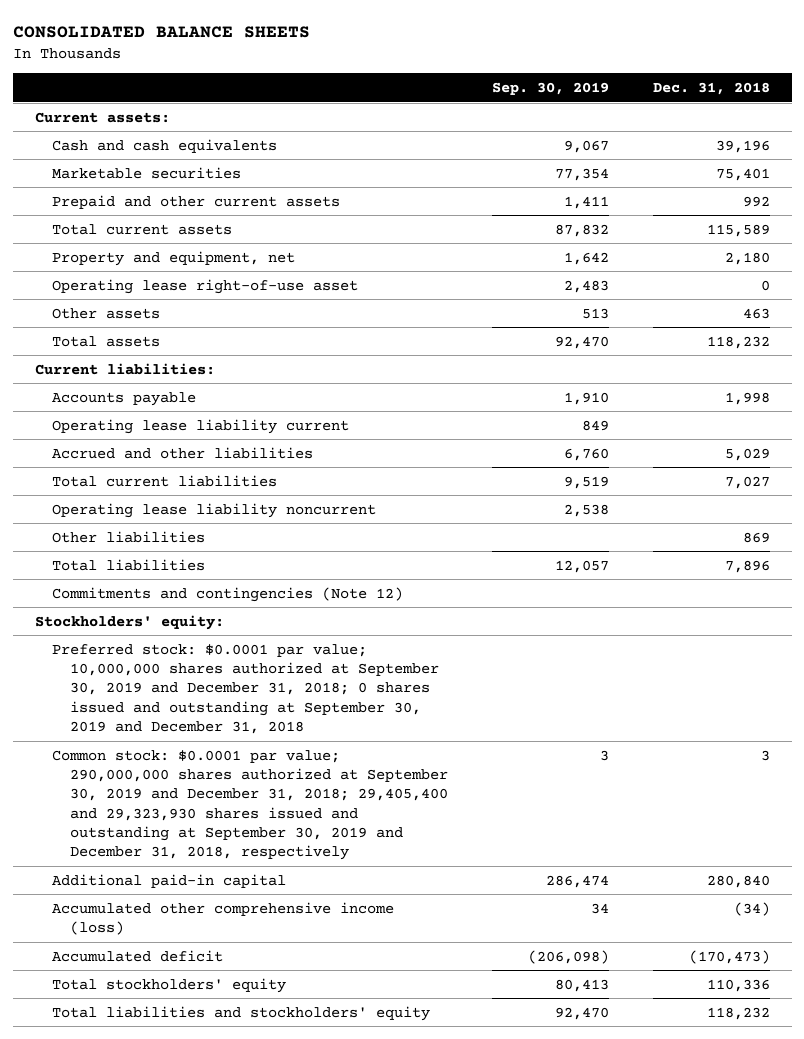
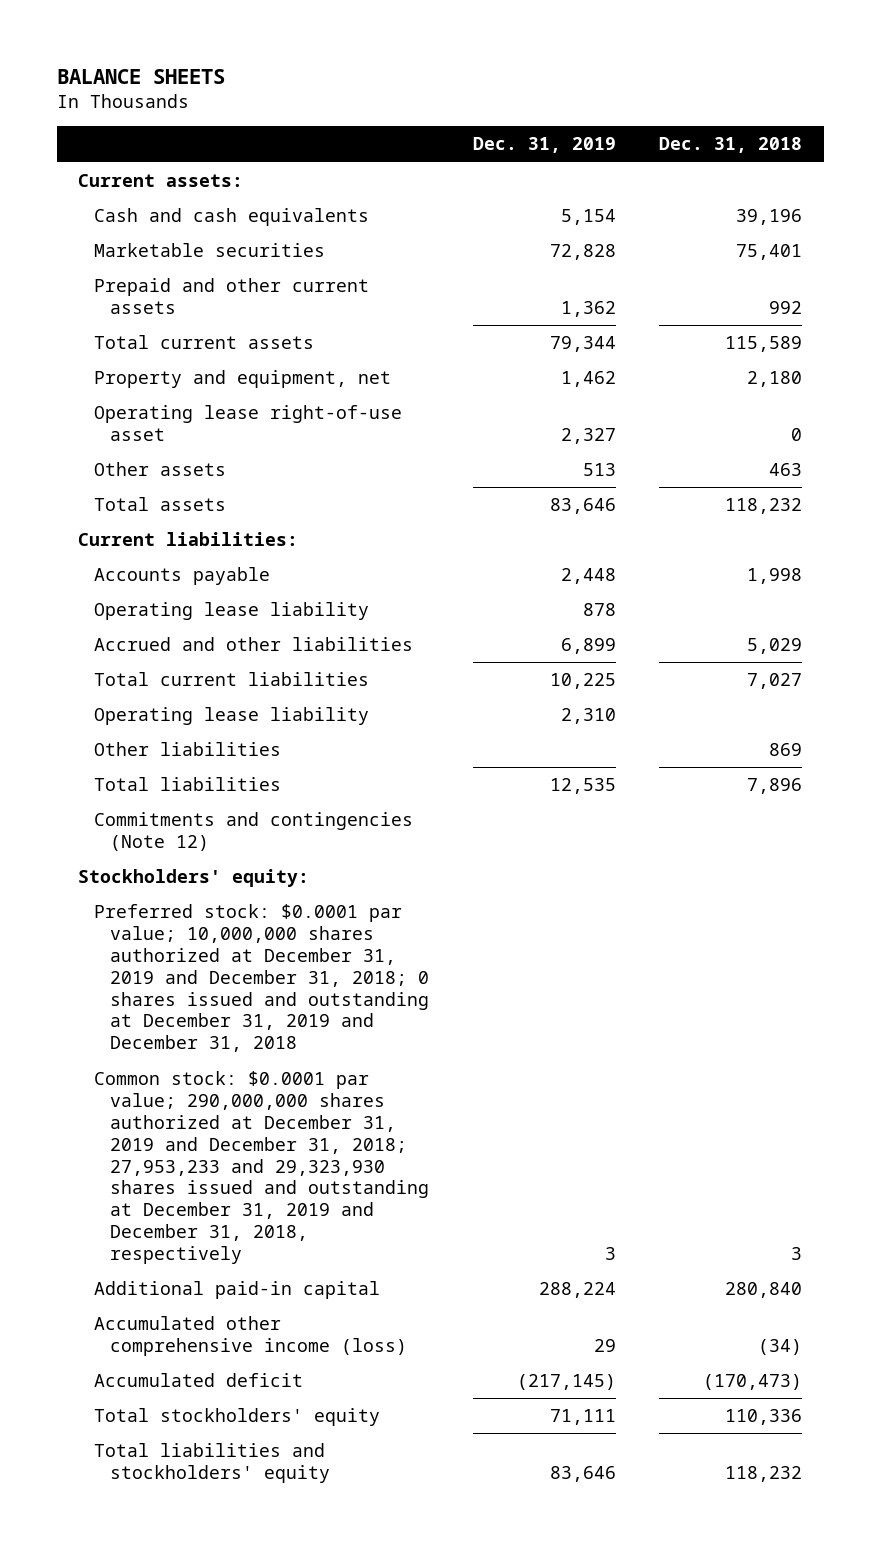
[12,25,310,38] CONSOLIDATED BALANCE SHEETS -> [56,69,225,85] BALANCE SHEETS
[491,81,609,95] Sep. 30, 2019 -> none
none -> [472,137,616,154] Dec. 31, 2019
[52,418,350,434] Operating lease liability current -> [94,602,370,621] Operating lease liability
[52,502,377,518] Operating lease liability noncurrent -> [94,707,370,726] Operating lease liability
[52,643,439,734] Preferred stock: $0.0001 par value; 10,000,000 shares authorized at September 30, 2019 and December 31, 2018; 0 shares issued and outstanding at September 30, 2019 and December 31, 2018 -> [94,904,430,1053] Preferred stock: $0.0001 par value; 10,000,000 shares authorized at December 31, 2019 and December 31, 2018; 0 shares issued and outstanding at December 31, 2019 and December 31, 2018
[52,749,448,861] Common stock: $0.0001 par value; 290,000,000 shares authorized at September 30, 2019 and December 31, 2018; 29,405,400 and 29,323,930 shares issued and outstanding at September 30, 2019 and December 31, 2018, respectively -> [94,1071,430,1265] Common stock: $0.0001 par value; 290,000,000 shares authorized at December 31, 2019 and December 31, 2018; 27,953,233 and 29,323,930 shares issued and outstanding at December 31, 2019 and December 31, 2018, respectively

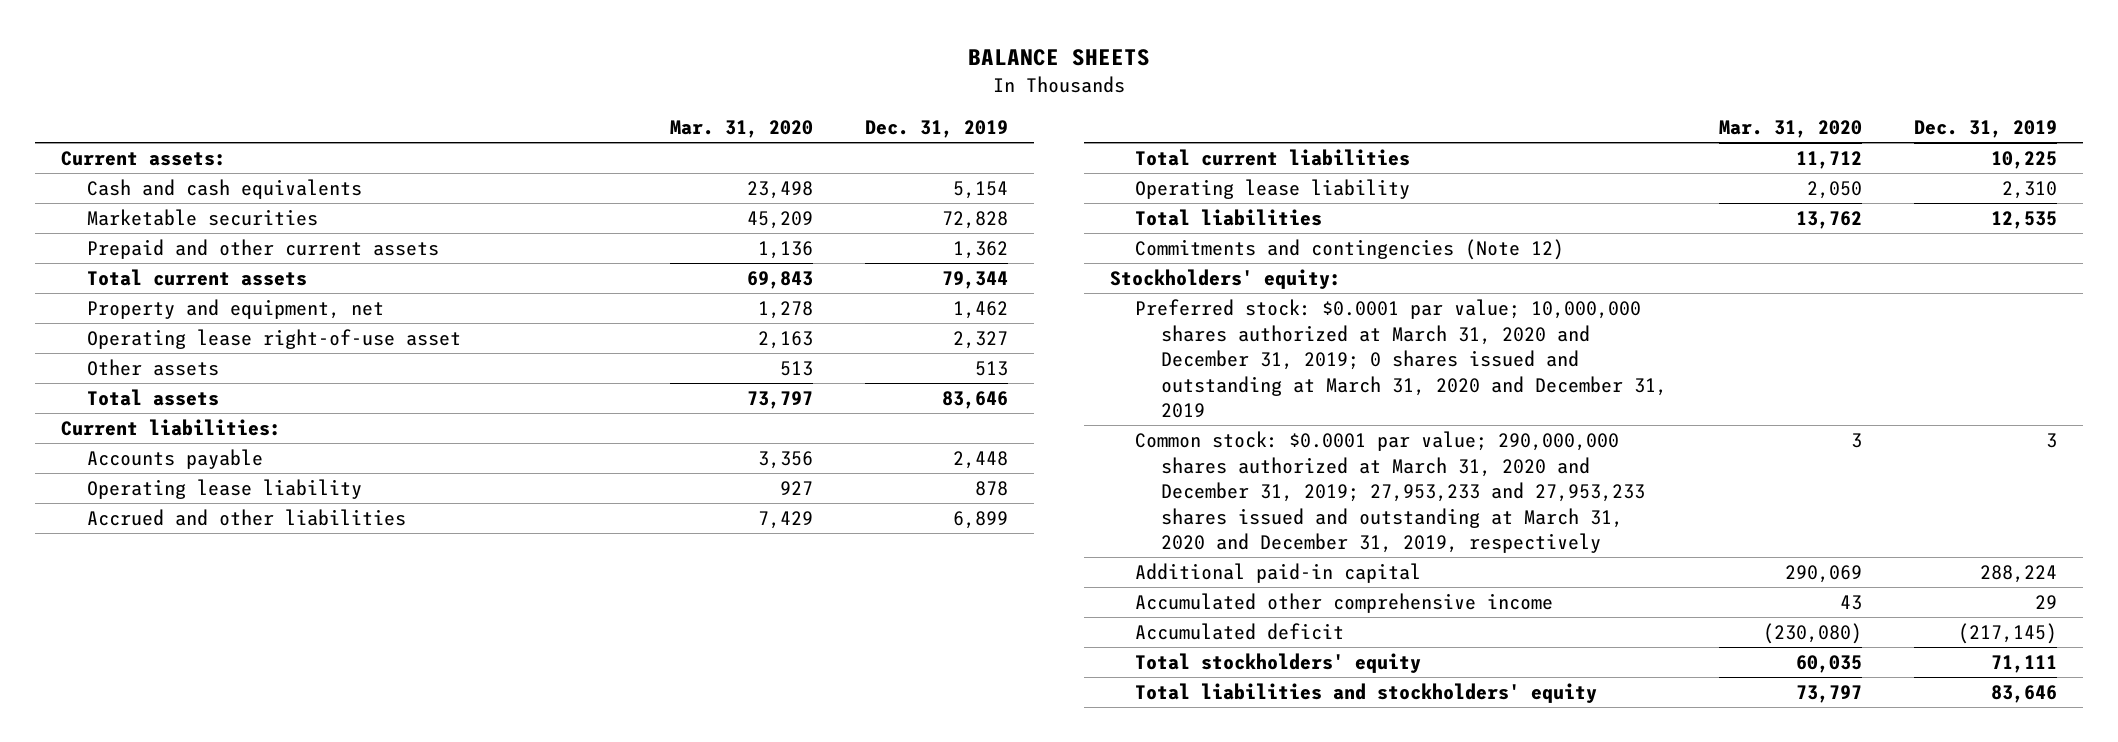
[658,137,802,154] Dec. 31, 2018 -> none
none -> [670,119,814,138] Mar. 31, 2020
[94,742,282,757] Other liabilities -> none
[94,904,430,1053] Preferred stock: $0.0001 par value; 10,000,000 shares authorized at December 31, 2019 and December 31, 2018; 0 shares issued and outstanding at December 31, 2019 and December 31, 2018 -> [1135,299,1668,419] Preferred stock: $0.0001 par value; 10,000,000 shares authorized at March 31, 2020 and December 31, 2019; 0 shares issued and outstanding at March 31, 2020 and December 31, 2019
[94,1071,430,1265] Common stock: $0.0001 par value; 290,000,000 shares authorized at December 31, 2019 and December 31, 2018; 27,953,233 and 29,323,930 shares issued and outstanding at December 31, 2019 and December 31, 2018, respectively -> [1135,431,1646,554] Common stock: $0.0001 par value; 290,000,000 shares authorized at March 31, 2020 and December 31, 2019; 27,953,233 and 27,953,233 shares issued and outstanding at March 31, 2020 and December 31, 2019, respectively
[94,1316,408,1356] Accumulated other comprehensive income (loss) -> [1135,593,1554,614] Accumulated other comprehensive income

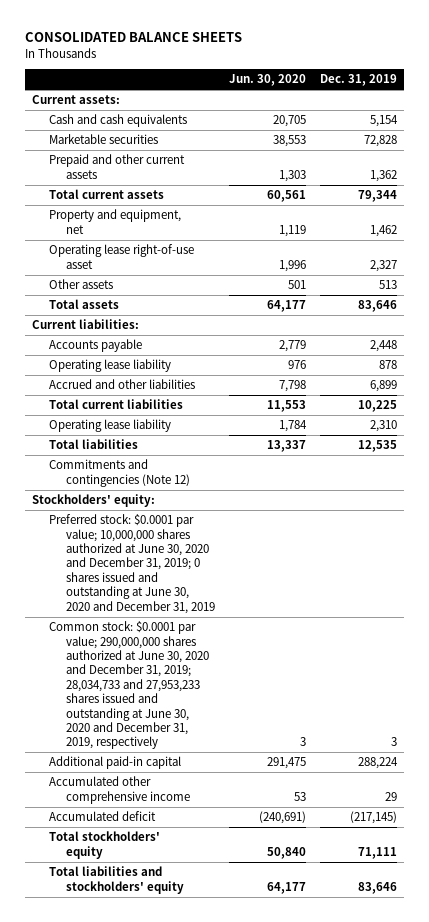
[968,49,1151,67] BALANCE SHEETS -> [24,32,242,43] CONSOLIDATED BALANCE SHEETS
[670,119,814,138] Mar. 31, 2020 -> none
none -> [229,74,307,87] Jun. 30, 2020
[1135,299,1668,419] Preferred stock: $0.0001 par value; 10,000,000 shares authorized at March 31, 2020 and December 31, 2019; 0 shares issued and outstanding at March 31, 2020 and December 31, 2019 -> [49,514,216,614] Preferred stock: $0.0001 par value; 10,000,000 shares authorized at June 30, 2020 and December 31, 2019; 0 shares issued and outstanding at June 30, 2020 and December 31, 2019
[1135,431,1646,554] Common stock: $0.0001 par value; 290,000,000 shares authorized at March 31, 2020 and December 31, 2019; 27,953,233 and 27,953,233 shares issued and outstanding at March 31, 2020 and December 31, 2019, respectively -> [49,621,210,750] Common stock: $0.0001 par value; 290,000,000 shares authorized at June 30, 2020 and December 31, 2019; 28,034,733 and 27,953,233 shares issued and outstanding at June 30, 2020 and December 31, 2019, respectively

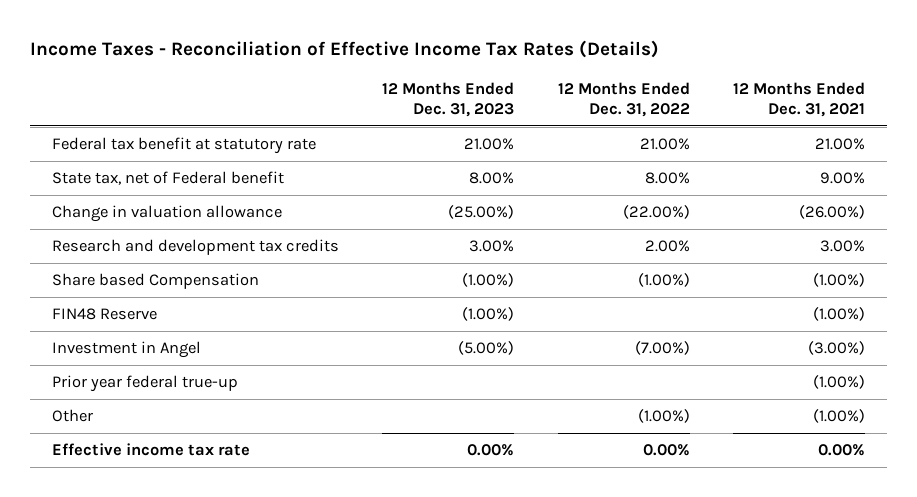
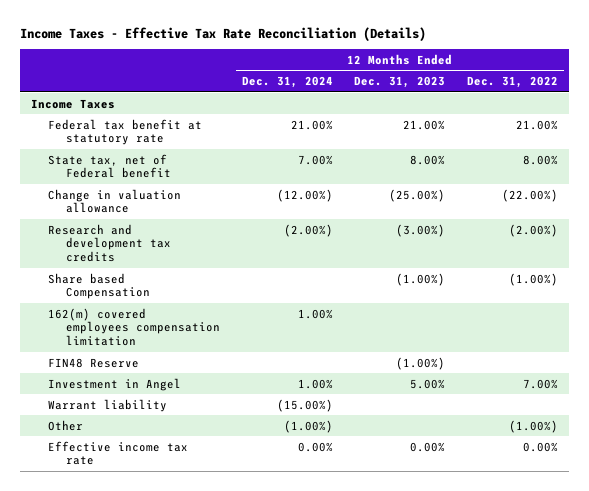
[29,40,659,59] Income Taxes - Reconciliation of Effective Income Tax Rates (Details) -> [19,26,426,41] Income Taxes - Effective Tax Rate Reconciliation (Details)
[733,81,866,118] 12 Months Ended Dec. 31, 2021 -> none
none -> [241,76,333,89] Dec. 31, 2024
none -> [30,98,115,109] Income Taxes
[469,239,515,252] 3.00% -> [396,223,446,237] (3.00%)
[644,239,690,252] 2.00% -> [509,223,559,237] (2.00%)
none -> [48,307,220,346] 162(m) covered employees compensation limitation
[51,374,238,392] Prior year federal true-up -> none
[458,340,515,355] (5.00%) -> [410,378,446,389] 5.00%
[634,340,690,355] (7.00%) -> [523,378,559,389] 7.00%
none -> [48,398,168,412] Warrant liability

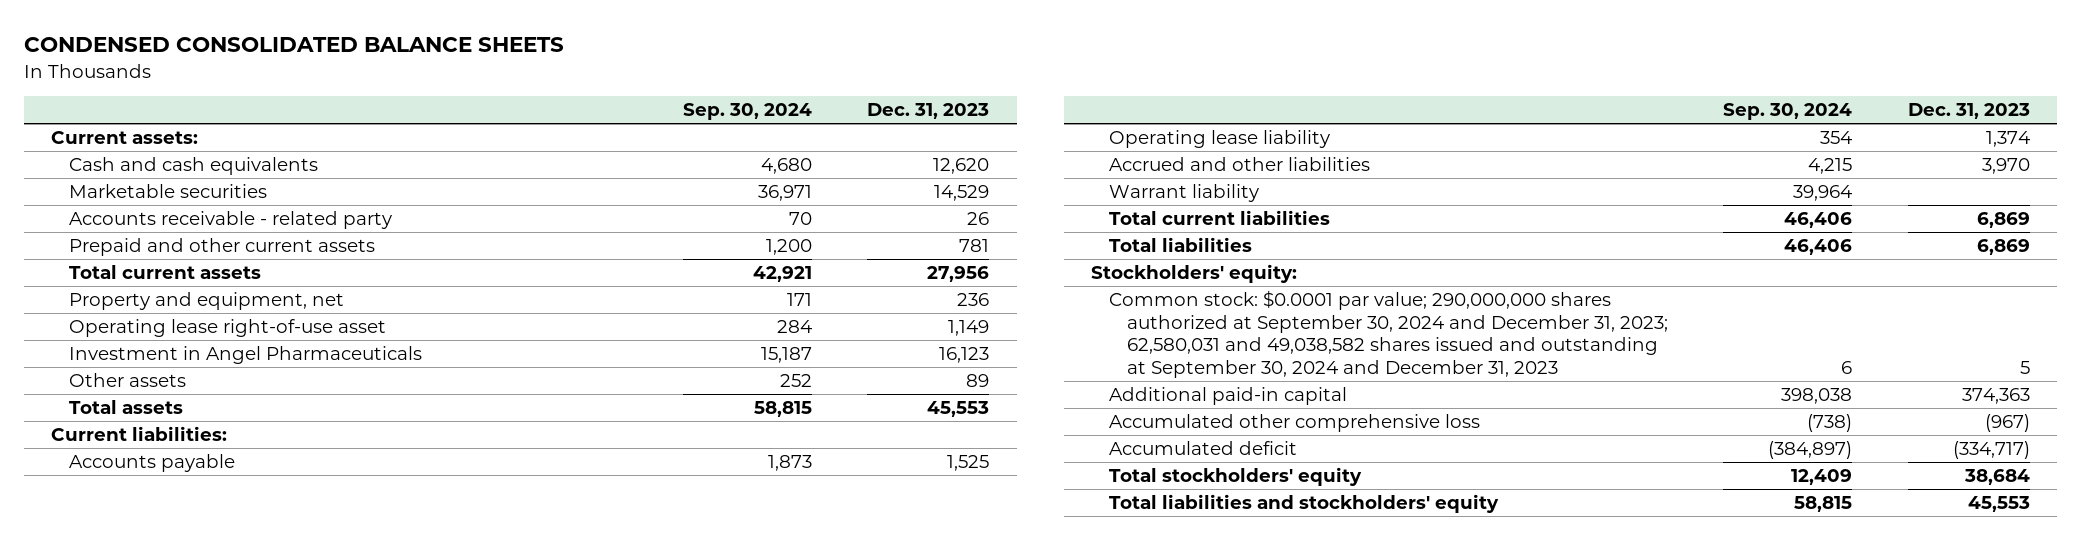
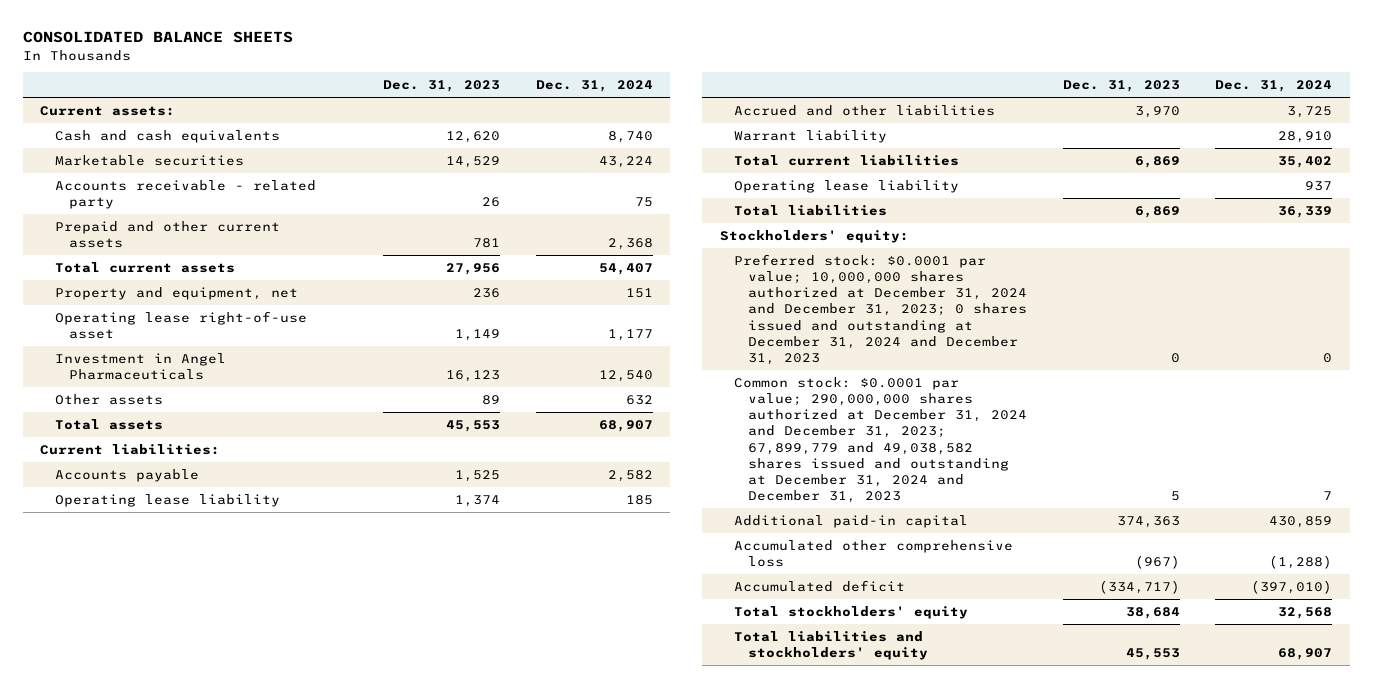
[23,37,564,53] CONDENSED CONSOLIDATED BALANCE SHEETS -> [22,31,293,44] CONSOLIDATED BALANCE SHEETS
[682,103,812,121] Sep. 30, 2024 -> none
none -> [535,80,653,93] Dec. 31, 2024
none -> [734,179,960,193] Operating lease liability
none -> [734,253,1028,366] Preferred stock: $0.0001 par value; 10,000,000 shares authorized at December 31, 2024 and December 31, 2023; 0 shares issued and outstanding at December 31, 2024 and December 31, 2023
[1109,290,1668,378] Common stock: $0.0001 par value; 290,000,000 shares authorized at September 30, 2024 and December 31, 2023; 62,580,031 and 49,038,582 shares issued and outstanding at September 30, 2024 and December 31, 2023 -> [734,376,1028,504] Common stock: $0.0001 par value; 290,000,000 shares authorized at December 31, 2024 and December 31, 2023; 67,899,779 and 49,038,582 shares issued and outstanding at December 31, 2024 and December 31, 2023

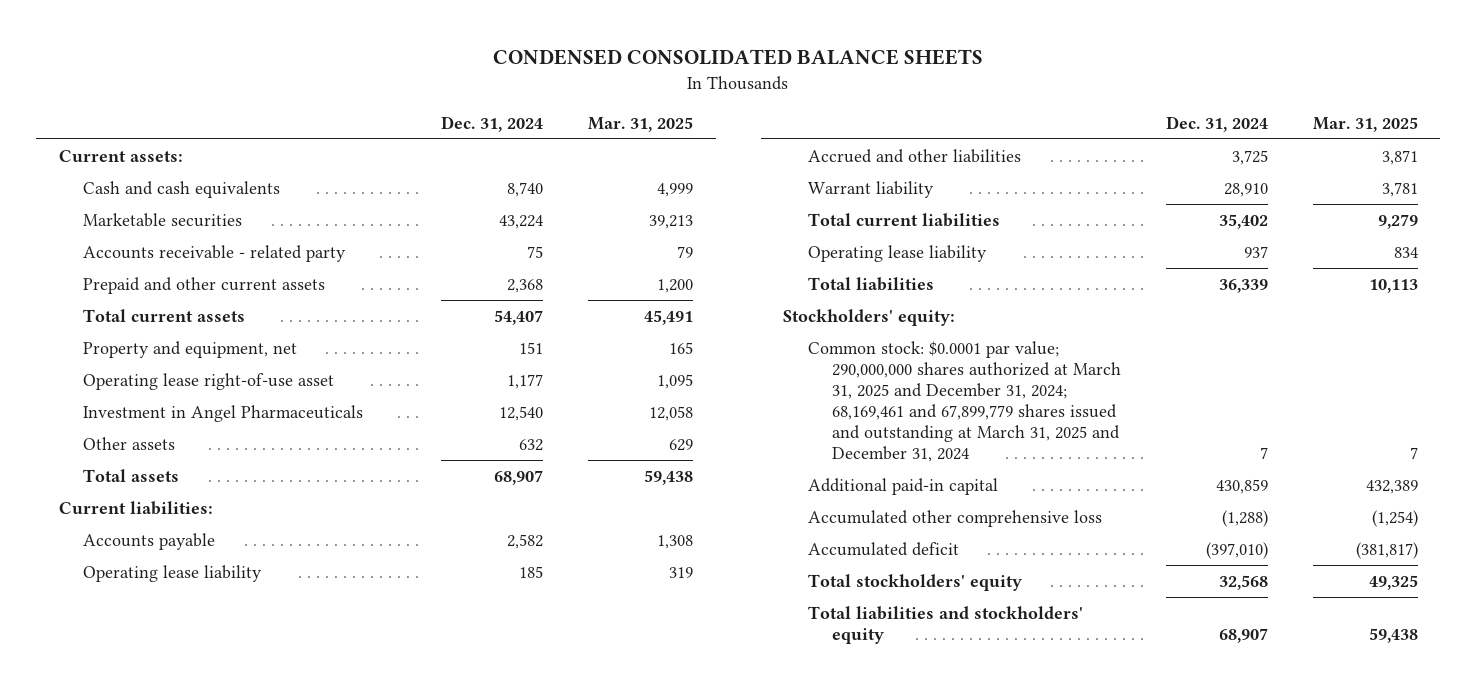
[22,31,293,44] CONSOLIDATED BALANCE SHEETS -> [493,49,984,66] CONDENSED CONSOLIDATED BALANCE SHEETS
[383,80,501,93] Dec. 31, 2023 -> none
none -> [588,116,694,132] Mar. 31, 2025
[734,253,1028,366] Preferred stock: $0.0001 par value; 10,000,000 shares authorized at December 31, 2024 and December 31, 2023; 0 shares issued and outstanding at December 31, 2024 and December 31, 2023 -> none
[734,376,1028,504] Common stock: $0.0001 par value; 290,000,000 shares authorized at December 31, 2024 and December 31, 2023; 67,899,779 and 49,038,582 shares issued and outstanding at December 31, 2024 and December 31, 2023 -> [807,340,1122,462] Common stock: $0.0001 par value; 290,000,000 shares authorized at March 31, 2025 and December 31, 2024; 68,169,461 and 67,899,779 shares issued and outstanding at March 31, 2025 and December 31, 2024

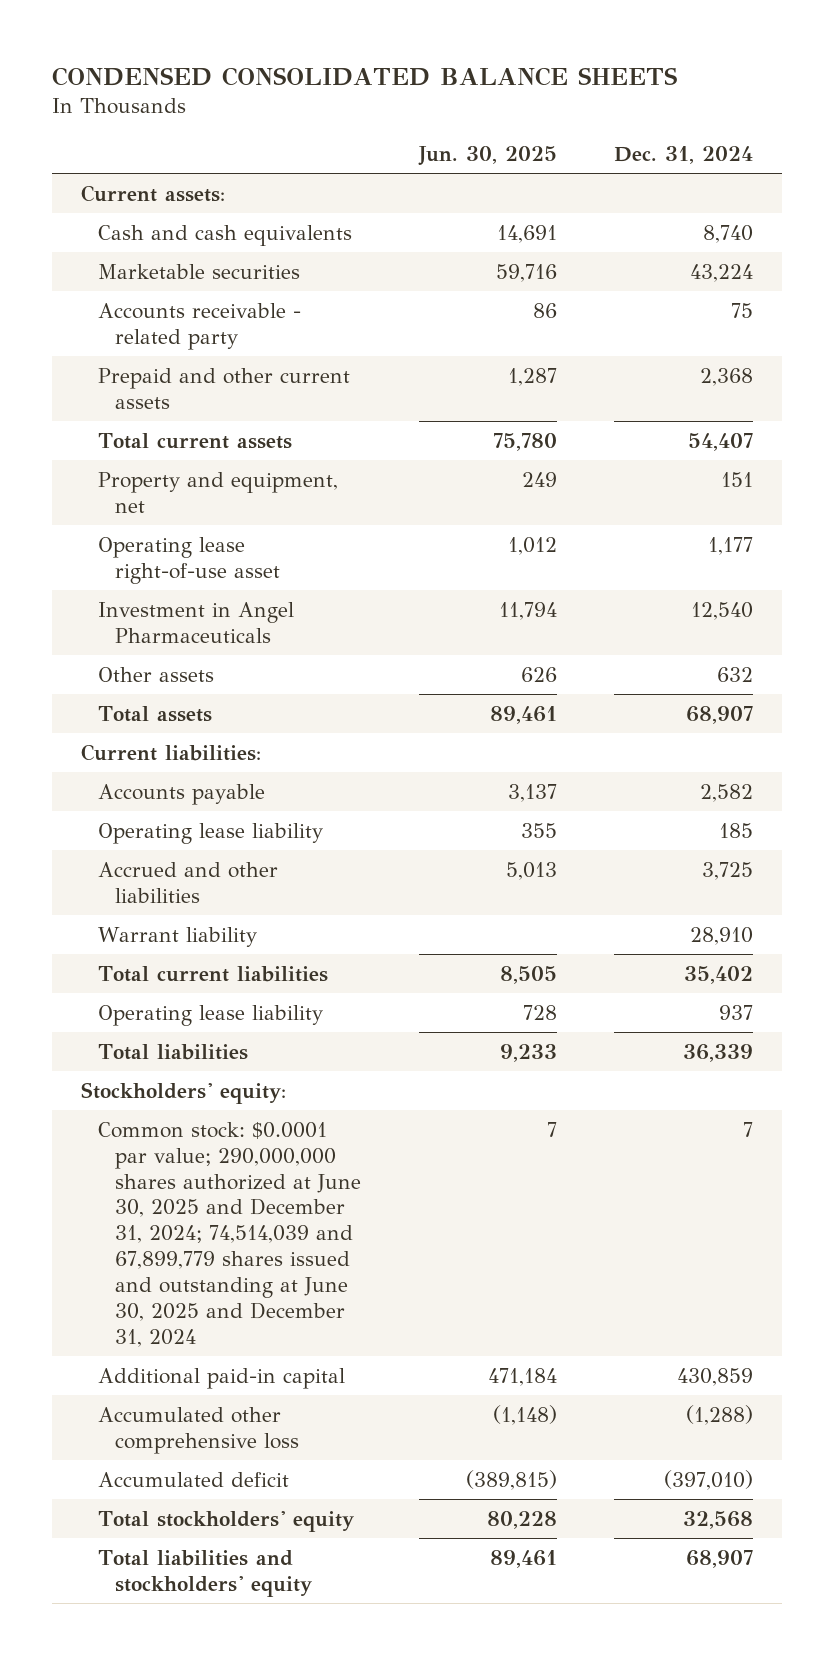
[588,116,694,132] Mar. 31, 2025 -> none
none -> [417,146,557,167] Jun. 30, 2025
[807,340,1122,462] Common stock: $0.0001 par value; 290,000,000 shares authorized at March 31, 2025 and December 31, 2024; 68,169,461 and 67,899,779 shares issued and outstanding at March 31, 2025 and December 31, 2024 -> [97,1121,362,1348] Common stock: $0.0001 par value; 290,000,000 shares authorized at June 30, 2025 and December 31, 2024; 74,514,039 and 67,899,779 shares issued and outstanding at June 30, 2025 and December 31, 2024

